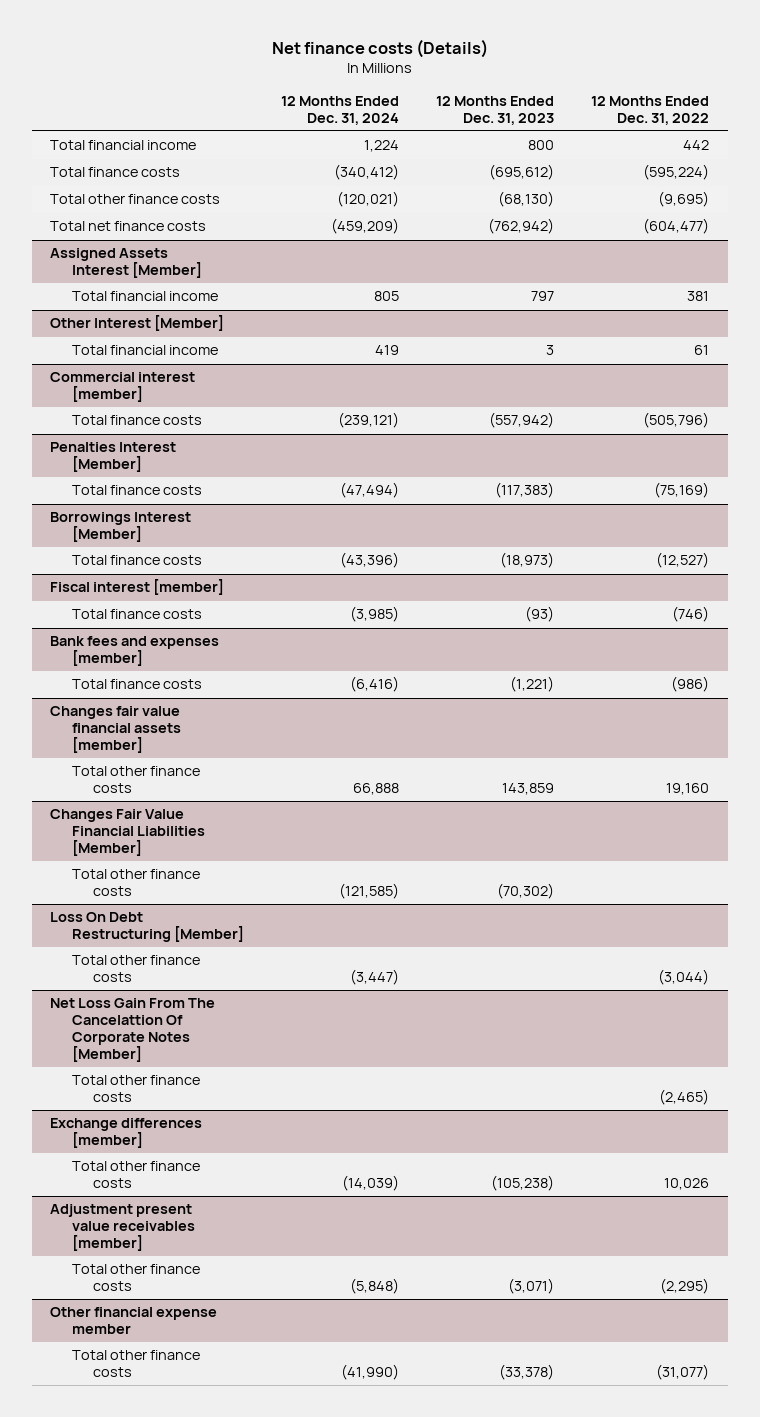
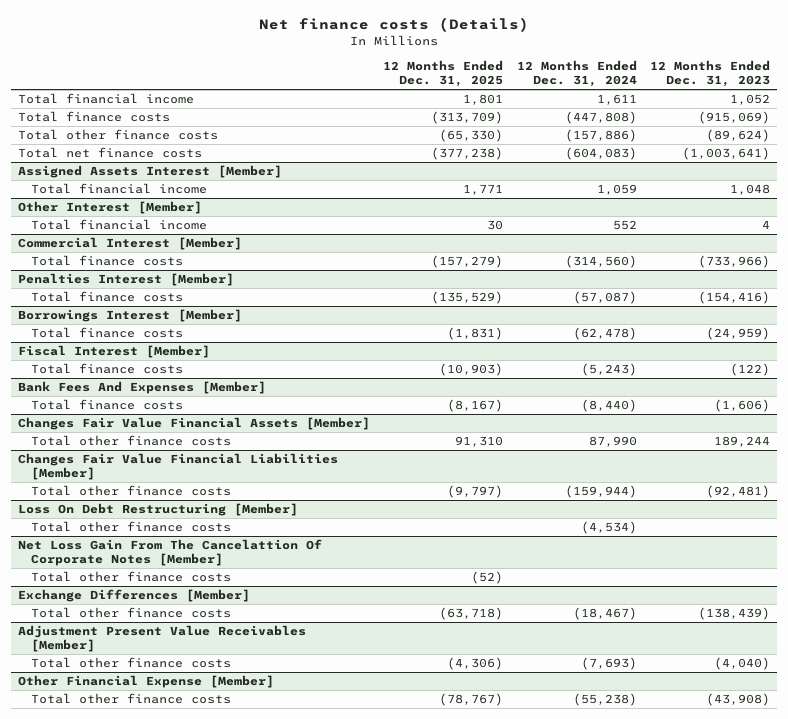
[591,96,710,125] 12 Months Ended Dec. 31, 2022 -> none
none -> [383,60,504,88] 12 Months Ended Dec. 31, 2025
[363,140,399,153] 1,224 -> [596,94,637,106] 1,611
[528,140,555,151] 800 -> [729,94,770,106] 1,052
[333,164,399,181] (340,412) -> [564,111,637,125] (447,808)
[489,164,555,181] (695,612) -> [697,111,770,125] (915,069)
[336,191,399,208] (120,021) -> [564,129,637,143] (157,886)
[498,191,555,208] (68,130) -> [705,129,770,143] (89,624)
[330,218,399,235] (459,209) -> [564,147,637,161] (604,083)
[488,218,555,235] (762,942) -> [681,147,770,161] (1,003,641)
[373,291,399,302] 805 -> [596,184,637,196] 1,059
[531,291,555,302] 797 -> [729,184,770,196] 1,048
[374,345,399,356] 419 -> [612,220,637,231] 552
[546,345,555,356] 3 -> [761,220,770,230] 4
[50,372,196,403] Commercial interest [member] -> [17,237,242,251] Commercial Interest [Member]
[337,412,399,429] (239,121) -> [564,255,637,269] (314,560)
[489,412,555,429] (557,942) -> [697,255,770,269] (733,966)
[339,482,399,499] (47,494) -> [572,291,637,305] (57,087)
[495,482,555,499] (117,383) -> [697,291,770,305] (154,416)
[339,552,399,569] (43,396) -> [572,327,637,341] (62,478)
[500,552,555,569] (18,973) -> [705,327,770,341] (24,959)
[50,579,225,596] Fiscal interest [member] -> [17,345,210,359] Fiscal Interest [Member]
[349,606,399,623] (3,985) -> [580,363,637,377] (5,243)
[525,606,555,623] (93) -> [729,363,770,377] (122)
[50,636,220,667] Bank fees and expenses [member] -> [17,381,266,395] Bank Fees And Expenses [Member]
[349,676,399,693] (6,416) -> [580,399,637,413] (8,440)
[510,676,555,693] (1,221) -> [713,399,770,413] (1,606)
[50,706,181,753] Changes fair value financial assets [member] -> [17,417,370,431] Changes Fair Value Financial Assets [Member]
[352,783,399,796] 66,888 -> [588,436,637,448] 87,990
[502,783,555,796] 143,859 -> [713,436,770,448] 189,244
[338,883,399,900] (121,585) -> [564,485,637,499] (159,944)
[497,883,555,900] (70,302) -> [705,485,770,499] (92,481)
[349,969,399,986] (3,447) -> [580,521,637,535] (4,534)
[50,1118,203,1149] Exchange differences [member] -> [17,589,250,603] Exchange Differences [Member]
[341,1175,399,1192] (14,039) -> [572,607,637,621] (18,467)
[491,1175,555,1192] (105,238) -> [697,607,770,621] (138,439)
[50,1204,195,1251] Adjustment present value receivables [member] -> [17,625,306,653] Adjustment Present Value Receivables [Member]
[349,1278,399,1295] (5,848) -> [580,657,637,671] (7,693)
[508,1278,555,1295] (3,071) -> [713,657,770,671] (4,040)
[50,1307,218,1335] Other financial expense member -> [17,675,274,689] Other Financial Expense [Member]
[340,1364,399,1381] (41,990) -> [572,693,637,707] (55,238)
[499,1364,555,1381] (33,378) -> [705,693,770,707] (43,908)

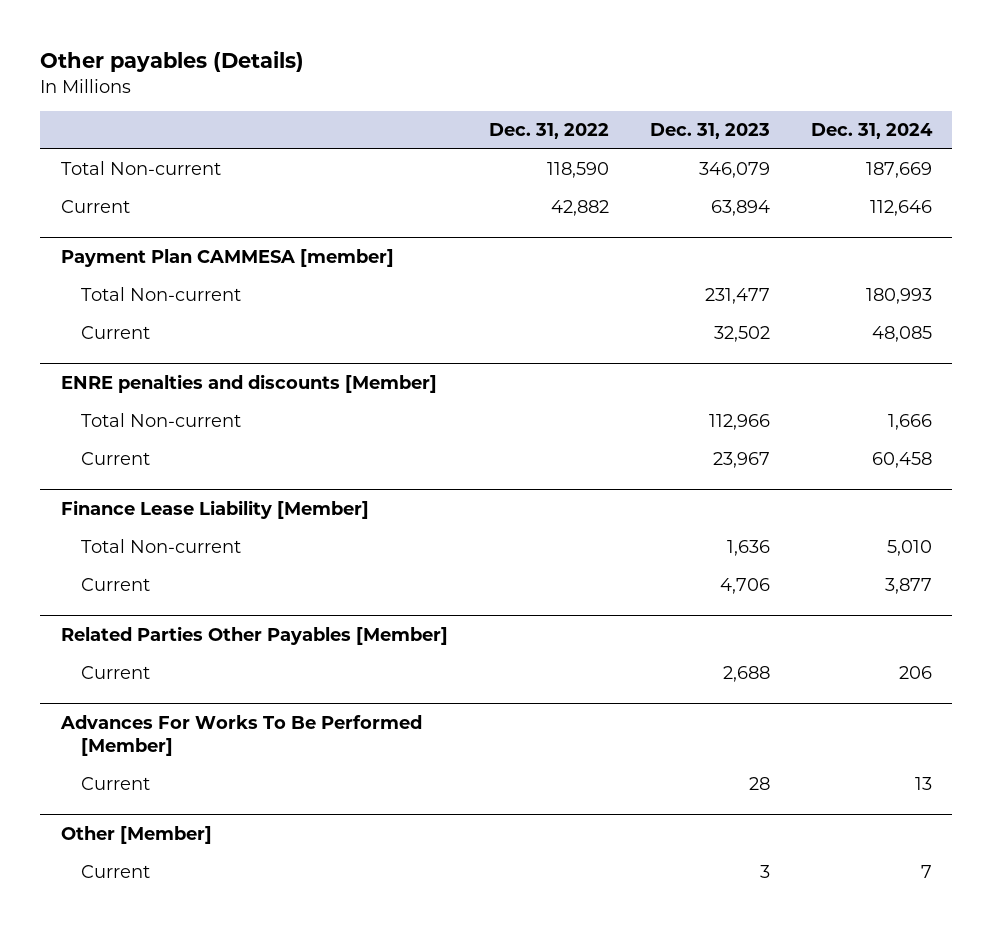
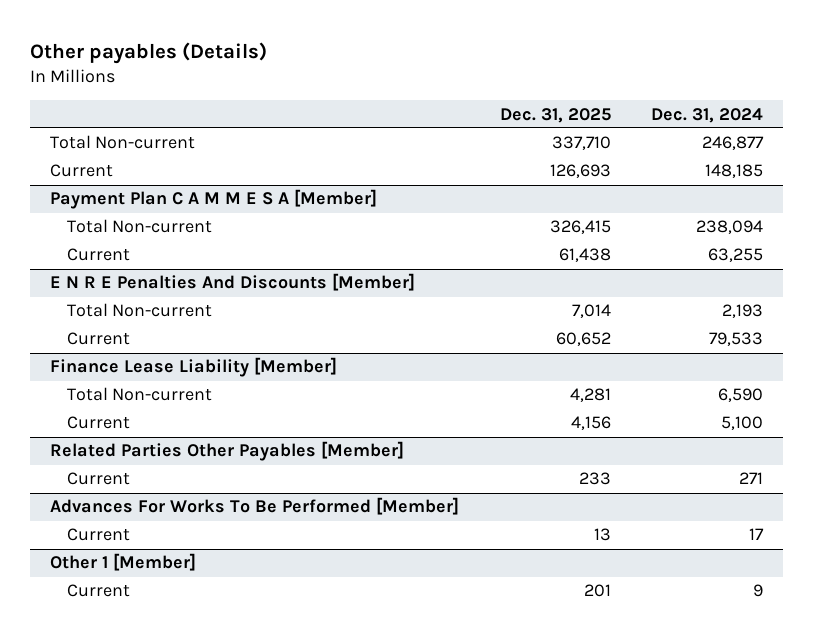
[488,123,609,140] Dec. 31, 2022 -> none
[649,123,770,140] Dec. 31, 2023 -> none
none -> [499,107,611,123] Dec. 31, 2025
[865,162,932,179] 187,669 -> [701,136,764,151] 246,877
[869,200,932,217] 112,646 -> [704,164,763,179] 148,185
[60,249,394,268] Payment Plan CAMMESA [member] -> [50,189,378,210] Payment Plan C A M M E S A [Member]
[865,288,932,305] 180,993 -> [695,220,763,235] 238,094
[871,326,932,343] 48,085 -> [707,248,763,263] 63,255
[60,374,437,394] ENRE penalties and discounts [Member] -> [50,273,416,292] E N R E Penalties And Discounts [Member]
[887,414,932,431] 1,666 -> [721,304,763,319] 2,193
[871,452,932,469] 60,458 -> [708,332,763,347] 79,533
[886,540,932,557] 5,010 -> [717,388,763,403] 6,590
[884,578,932,595] 3,877 -> [720,416,763,431] 5,100
[898,666,932,680] 206 -> [738,472,763,485] 271
[914,777,932,791] 13 -> [748,528,764,541] 17
[60,826,212,845] Other [Member] -> [50,553,197,572] Other 1 [Member]
[920,865,932,879] 7 -> [752,584,763,598] 9

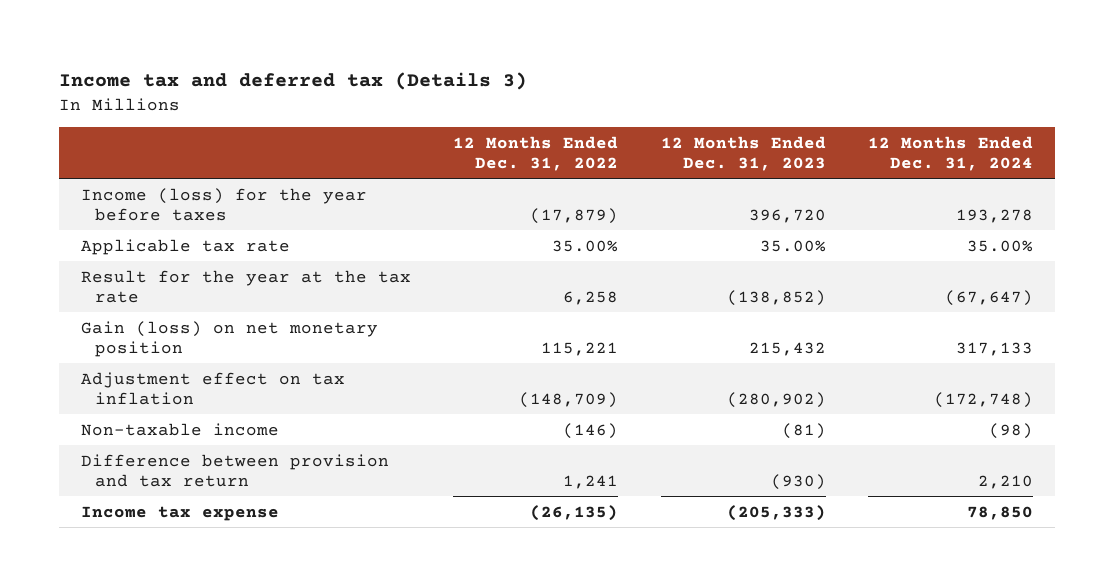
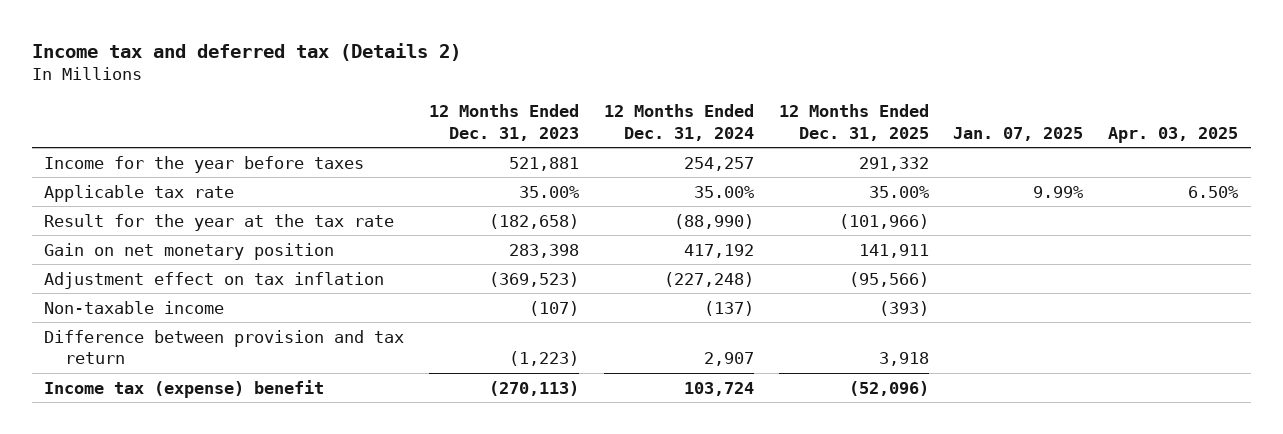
[59,72,528,91] Income tax and deferred tax (Details 3) -> [32,42,462,61] Income tax and deferred tax (Details 2)
[453,135,619,171] 12 Months Ended Dec. 31, 2022 -> none
none -> [778,104,929,141] 12 Months Ended Dec. 31, 2025
none -> [953,126,1084,141] Jan. 07, 2025
none -> [1108,126,1239,143] Apr. 03, 2025
[80,187,367,221] Income (loss) for the year before taxes -> [44,155,365,173] Income for the year before taxes
[748,208,826,223] 396,720 -> [509,156,580,171] 521,881
[956,208,1034,223] 193,278 -> [683,156,754,171] 254,257
[726,289,826,306] (138,852) -> [489,213,580,229] (182,658)
[945,289,1034,306] (67,647) -> [673,213,754,229] (88,990)
[80,320,378,357] Gain (loss) on net monetary position -> [44,242,335,260] Gain on net monetary position
[748,341,826,356] 215,432 -> [509,243,580,258] 283,398
[956,341,1034,356] 317,133 -> [683,243,754,258] 417,192
[726,391,826,408] (280,902) -> [489,271,580,287] (369,523)
[934,391,1034,408] (172,748) -> [663,271,754,287] (227,248)
[781,422,826,439] (81) -> [529,300,580,316] (107)
[989,422,1034,439] (98) -> [703,300,754,316] (137)
[770,473,826,490] (930) -> [509,351,580,367] (1,223)
[978,474,1034,489] 2,210 -> [703,352,754,367] 2,907
[80,505,279,521] Income tax expense -> [44,379,325,398] Income tax (expense) benefit
[726,504,826,521] (205,333) -> [489,380,580,396] (270,113)
[967,505,1034,520] 78,850 -> [683,381,754,396] 103,724

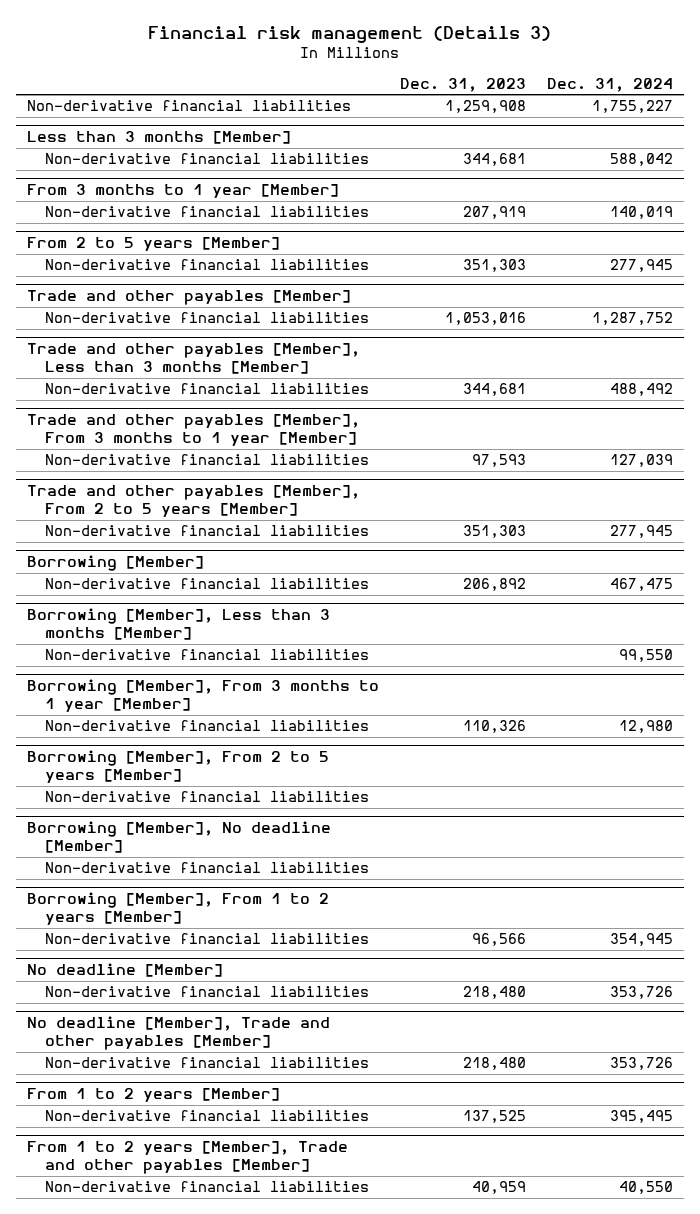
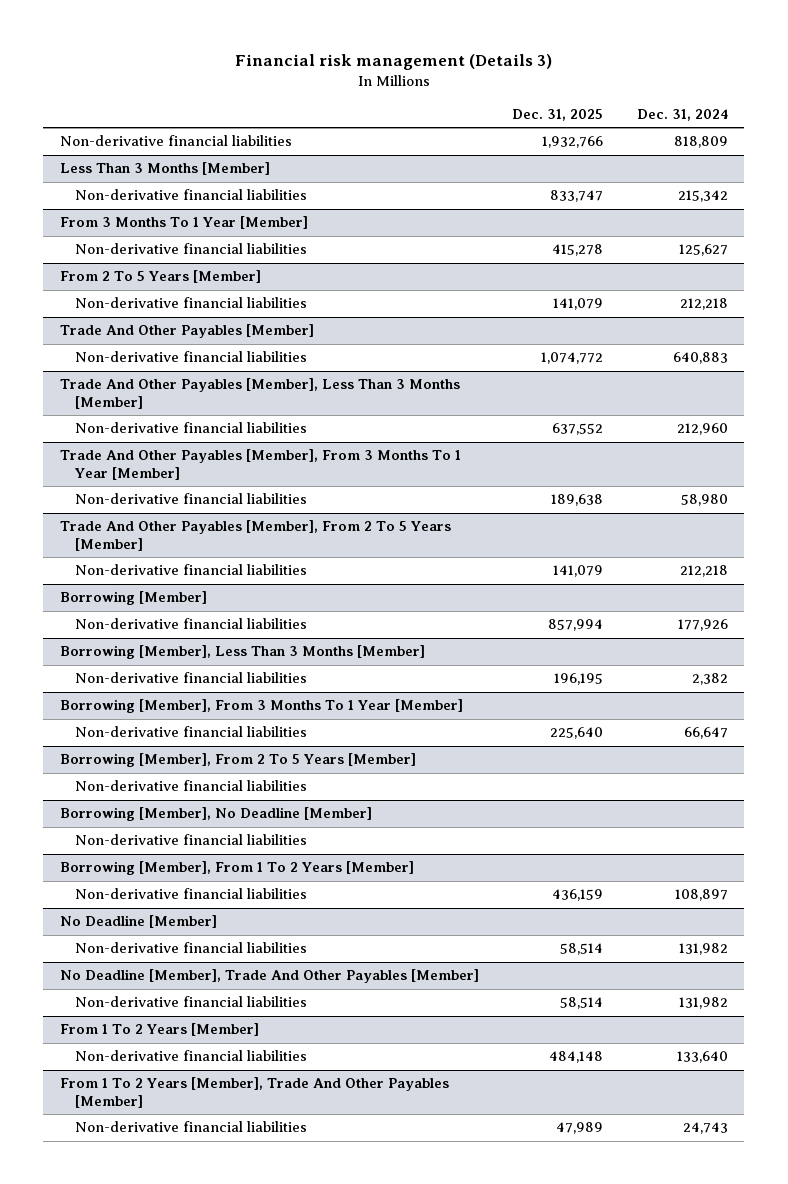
[399,77,526,92] Dec. 31, 2023 -> none
none -> [512,108,604,121] Dec. 31, 2025
[592,100,674,114] 1,755,227 -> [673,136,728,149] 818,809
[26,131,291,145] Less than 3 months [Member] -> [59,162,270,176] Less Than 3 Months [Member]
[610,153,674,167] 588,042 -> [677,190,728,203] 215,342
[26,184,339,199] From 3 months to 1 year [Member] -> [59,216,308,230] From 3 Months To 1 Year [Member]
[610,206,674,220] 140,019 -> [678,244,728,257] 125,627
[26,237,280,252] From 2 to 5 years [Member] -> [59,270,261,284] From 2 To 5 Years [Member]
[610,259,674,273] 277,945 -> [679,298,728,311] 212,218
[26,290,351,306] Trade and other payables [Member] -> [59,324,314,339] Trade And Other Payables [Member]
[592,312,674,326] 1,287,752 -> [672,352,728,365] 640,883
[26,343,360,375] Trade and other payables [Member], Less than 3 months [Member] -> [59,378,460,410] Trade And Other Payables [Member], Less Than 3 Months [Member]
[610,383,674,397] 488,492 -> [676,423,728,436] 212,960
[26,414,360,447] Trade and other payables [Member], From 3 months to 1 year [Member] -> [59,449,461,481] Trade And Other Payables [Member], From 3 Months To 1 Year [Member]
[610,454,674,468] 127,039 -> [680,494,728,507] 58,980
[26,485,360,518] Trade and other payables [Member], From 2 to 5 years [Member] -> [59,520,451,552] Trade And Other Payables [Member], From 2 To 5 Years [Member]
[610,525,674,539] 277,945 -> [679,565,728,578] 212,218
[610,578,674,592] 467,475 -> [677,619,728,632] 177,926
[26,608,330,641] Borrowing [Member], Less than 3 months [Member] -> [59,645,425,660] Borrowing [Member], Less Than 3 Months [Member]
[619,649,674,663] 99,550 -> [691,673,728,686] 2,382
[26,679,379,713] Borrowing [Member], From 3 months to 1 year [Member] -> [59,699,463,714] Borrowing [Member], From 3 Months To 1 Year [Member]
[619,720,674,734] 12,980 -> [683,727,728,740] 66,647
[26,750,329,784] Borrowing [Member], From 2 to 5 years [Member] -> [59,753,416,768] Borrowing [Member], From 2 To 5 Years [Member]
[26,821,331,854] Borrowing [Member], No deadline [Member] -> [59,807,372,822] Borrowing [Member], No Deadline [Member]
[26,892,329,926] Borrowing [Member], From 1 to 2 years [Member] -> [59,861,414,876] Borrowing [Member], From 1 To 2 Years [Member]
[610,933,674,947] 354,945 -> [674,889,728,902] 108,897
[26,963,223,978] No deadline [Member] -> [59,915,217,929] No Deadline [Member]
[610,986,674,1000] 353,726 -> [678,943,728,956] 131,982
[26,1016,330,1051] No deadline [Member], Trade and other payables [Member] -> [59,969,479,984] No Deadline [Member], Trade And Other Payables [Member]
[610,1057,674,1071] 353,726 -> [678,997,728,1010] 131,982
[26,1088,280,1103] From 1 to 2 years [Member] -> [59,1023,259,1037] From 1 To 2 Years [Member]
[610,1110,674,1124] 395,495 -> [676,1051,728,1064] 133,640
[26,1141,348,1175] From 1 to 2 years [Member], Trade and other payables [Member] -> [59,1077,449,1109] From 1 To 2 Years [Member], Trade And Other Payables [Member]
[619,1181,674,1195] 40,550 -> [682,1122,728,1135] 24,743

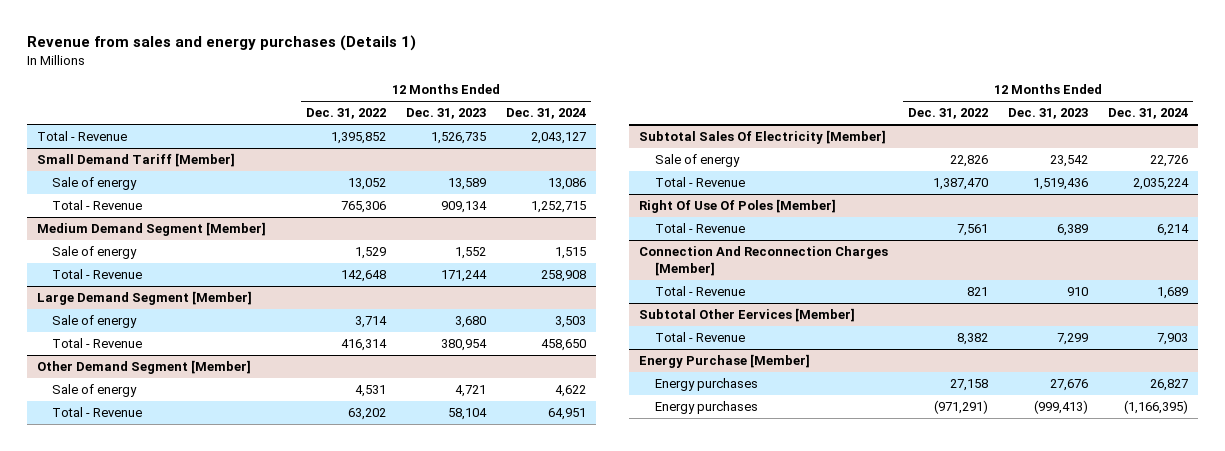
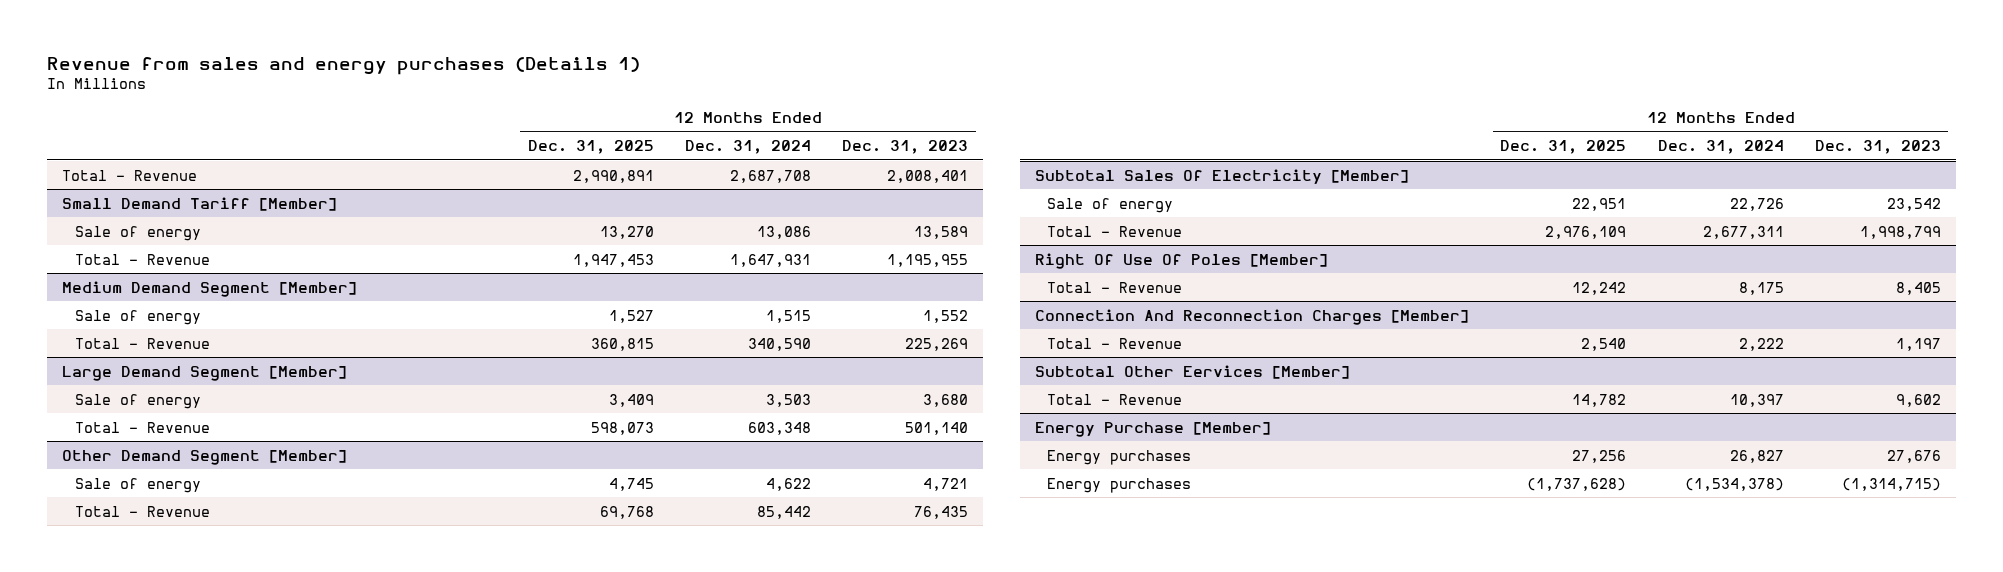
[306,108,387,120] Dec. 31, 2022 -> none
none -> [527,140,654,155] Dec. 31, 2025
[431,132,487,145] 1,526,735 -> [886,169,968,183] 2,008,401
[531,132,587,145] 2,043,127 -> [729,169,811,183] 2,687,708
[441,201,488,214] 909,134 -> [886,253,968,267] 1,195,955
[531,201,587,214] 1,252,715 -> [729,253,811,267] 1,647,931
[441,270,488,283] 171,244 -> [904,337,968,351] 225,269
[541,270,587,283] 258,908 -> [747,337,811,351] 340,590
[441,339,488,352] 380,954 -> [904,421,968,435] 501,140
[541,339,587,352] 458,650 -> [747,421,811,435] 603,348
[448,408,488,421] 58,104 -> [913,505,968,519] 76,435
[548,408,587,421] 64,951 -> [756,505,811,519] 85,442
[1033,178,1089,191] 1,519,436 -> [1859,225,1941,239] 1,998,799
[1133,178,1190,191] 2,035,224 -> [1702,225,1784,239] 2,677,311
[1057,224,1089,237] 6,389 -> [1895,281,1941,295] 8,405
[1157,224,1190,237] 6,214 -> [1738,281,1784,295] 8,175
[1067,287,1089,297] 910 -> [1895,337,1941,351] 1,197
[1157,287,1189,300] 1,689 -> [1738,337,1784,351] 2,222
[1057,333,1089,346] 7,299 -> [1895,393,1941,407] 9,602
[1157,333,1189,346] 7,903 -> [1729,393,1784,407] 10,397
[1034,400,1089,415] (999,413) -> [1841,477,1941,491] (1,314,715)
[1124,400,1189,415] (1,166,395) -> [1684,477,1784,491] (1,534,378)

